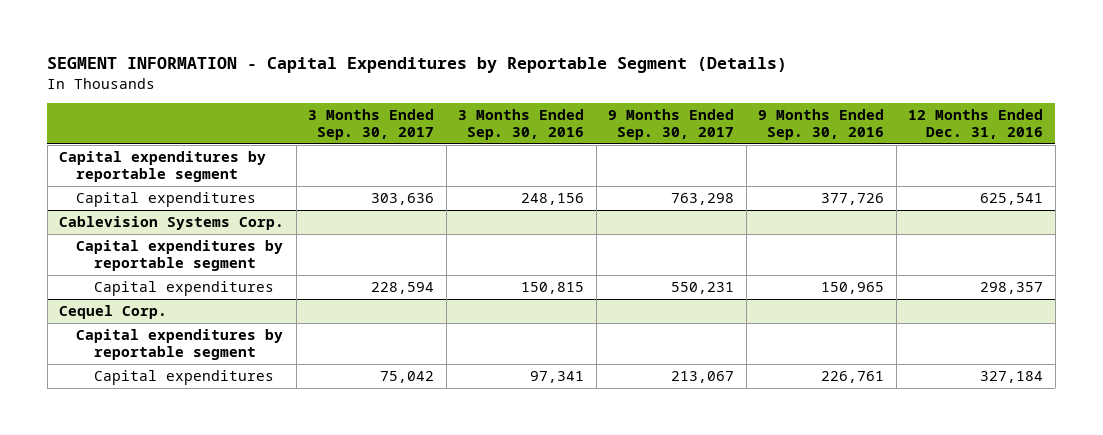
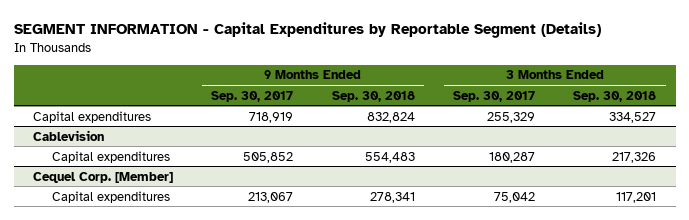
[458,108,585,141] 3 Months Ended Sep. 30, 2016 -> none
[758,108,885,141] 9 Months Ended Sep. 30, 2016 -> none
[908,108,1044,140] 12 Months Ended Dec. 31, 2016 -> none
none -> [331,90,415,102] Sep. 30, 2018
none -> [573,90,657,102] Sep. 30, 2018
[59,150,267,183] Capital expenditures by reportable segment -> none
[76,239,284,272] Capital expenditures by reportable segment -> none
[76,328,284,361] Capital expenditures by reportable segment -> none
[371,192,435,205] 303,636 -> [487,111,536,123] 255,329
[671,192,735,205] 763,298 -> [249,111,294,123] 718,919
[59,215,285,230] Cablevision Systems Corp. -> [32,129,104,141] Cablevision
[371,281,435,294] 228,594 -> [489,151,536,163] 180,287
[671,281,735,294] 550,231 -> [243,151,294,163] 505,852
[59,304,168,319] Cequel Corp. -> [32,171,173,183] Cequel Corp. [Member]

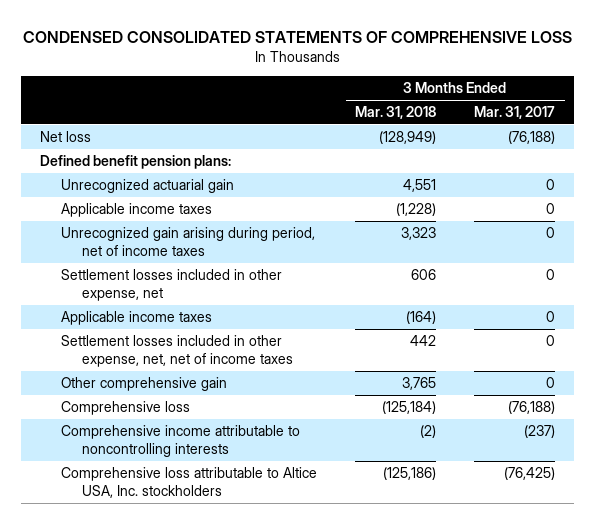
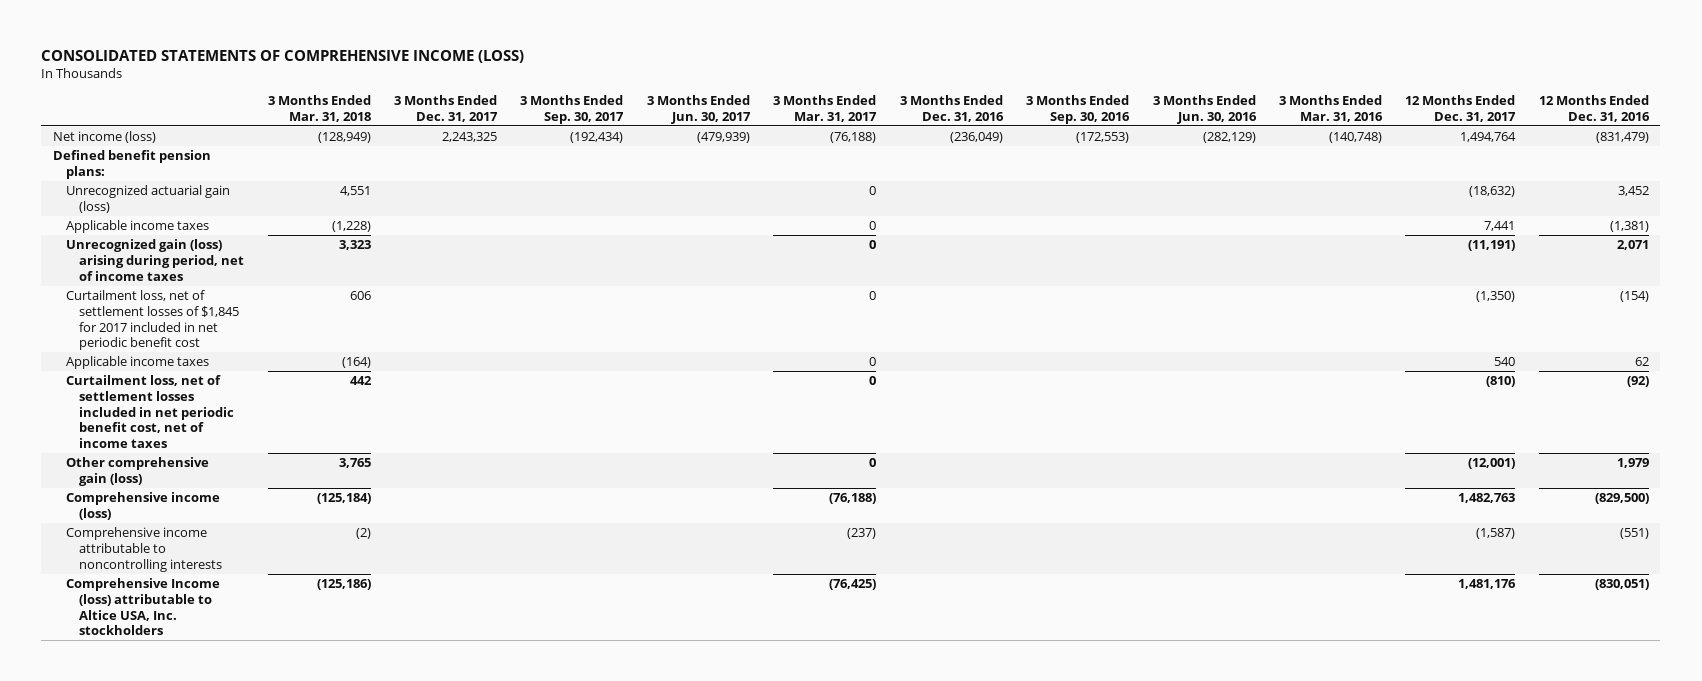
[22,31,572,44] CONDENSED CONSOLIDATED STATEMENTS OF COMPREHENSIVE LOSS -> [41,49,525,63] CONSOLIDATED STATEMENTS OF COMPREHENSIVE INCOME (LOSS)
none -> [394,95,499,122] 3 Months Ended Dec. 31, 2017
none -> [520,95,625,124] 3 Months Ended Sep. 30, 2017
none -> [646,95,751,124] 3 Months Ended Jun. 30, 2017
none -> [899,95,1004,122] 3 Months Ended Dec. 31, 2016
none -> [1026,95,1131,124] 3 Months Ended Sep. 30, 2016
none -> [1152,95,1257,124] 3 Months Ended Jun. 30, 2016
none -> [1278,95,1383,122] 3 Months Ended Mar. 31, 2016
none -> [1405,95,1517,122] 12 Months Ended Dec. 31, 2017
none -> [1538,95,1650,122] 12 Months Ended Dec. 31, 2016
[40,130,92,142] Net loss -> [52,131,156,144] Net income (loss)
[61,178,235,193] Unrecognized actuarial gain -> [66,185,231,213] Unrecognized actuarial gain (loss)
[61,226,316,257] Unrecognized gain arising during period, net of income taxes -> [66,239,245,281] Unrecognized gain (loss) arising during period, net of income taxes
[61,268,283,302] Settlement losses included in other expense, net -> [66,290,240,351] Curtailment loss, net of settlement losses of $1,845 for 2017 included in net periodic benefit cost
[61,334,294,368] Settlement losses included in other expense, net, net of income taxes -> [66,375,235,449] Curtailment loss, net of settlement losses included in net periodic benefit cost, net of income taxes
[61,376,228,391] Other comprehensive gain -> [66,457,210,486] Other comprehensive gain (loss)
[61,400,191,415] Comprehensive loss -> [66,492,221,520] Comprehensive income (loss)
[61,466,318,499] Comprehensive loss attributable to Altice USA, Inc. stockholders -> [66,578,221,636] Comprehensive Income (loss) attributable to Altice USA, Inc. stockholders

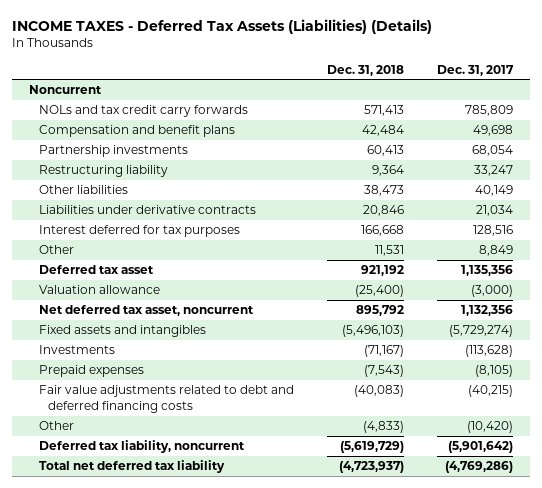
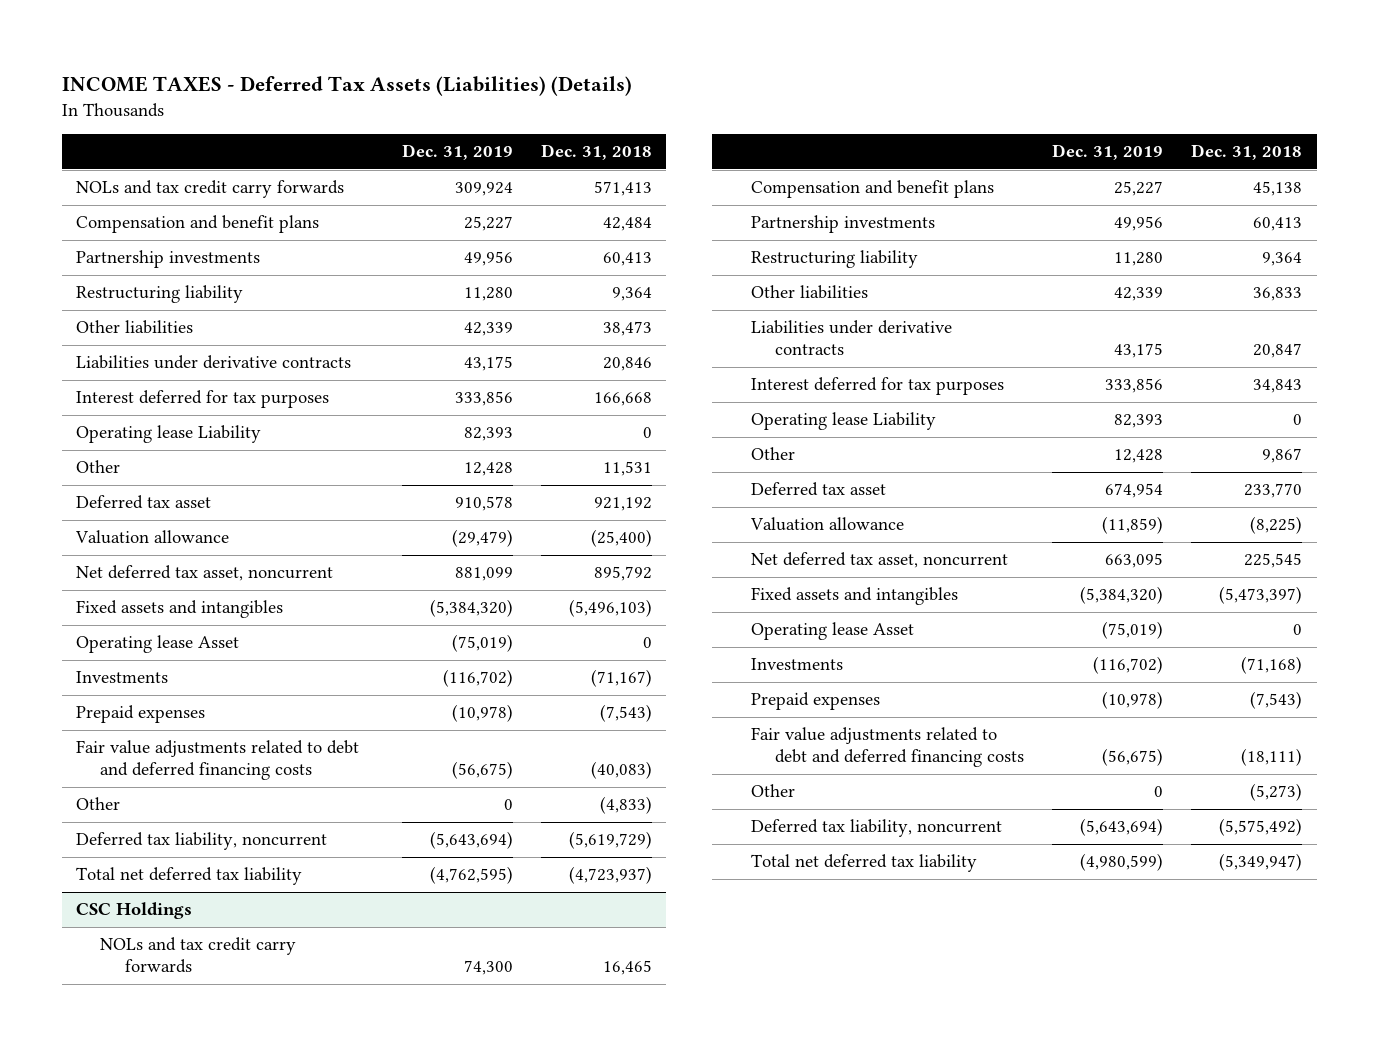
[437,64,515,76] Dec. 31, 2017 -> none
none -> [401,144,513,161] Dec. 31, 2019
[28,85,102,95] Noncurrent -> none
none -> [76,425,262,444] Operating lease Liability
none -> [76,635,240,654] Operating lease Asset
none -> [76,902,193,920] CSC Holdings
none -> [100,937,297,974] NOLs and tax credit carry forwards
none -> [750,180,994,199] Compensation and benefit plans
none -> [750,215,935,234] Partnership investments
none -> [750,250,918,269] Restructuring liability
none -> [750,285,868,300] Other liabilities
none -> [750,320,952,356] Liabilities under derivative contracts
none -> [750,377,1004,396] Interest deferred for tax purposes
none -> [750,412,936,431] Operating lease Liability
none -> [750,447,795,461] Other
none -> [750,482,886,497] Deferred tax asset
none -> [749,517,904,532] Valuation allowance
none -> [750,552,1008,569] Net deferred tax asset, noncurrent
none -> [750,587,958,606] Fixed assets and intangibles
none -> [750,622,914,641] Operating lease Asset
none -> [750,658,843,671] Investments
none -> [750,692,880,711] Prepaid expenses
none -> [750,727,1025,768] Fair value adjustments related to debt and deferred financing costs
none -> [750,784,795,798] Other
none -> [750,819,1002,838] Deferred tax liability, noncurrent
none -> [750,854,977,873] Total net deferred tax liability

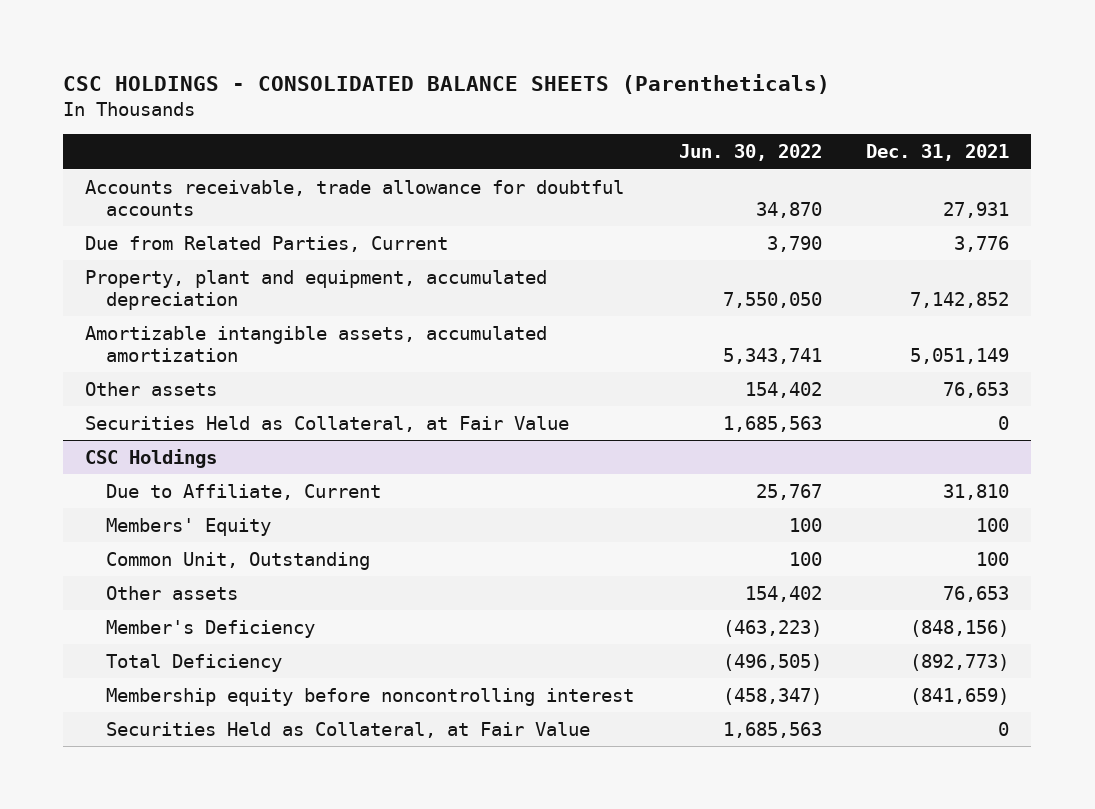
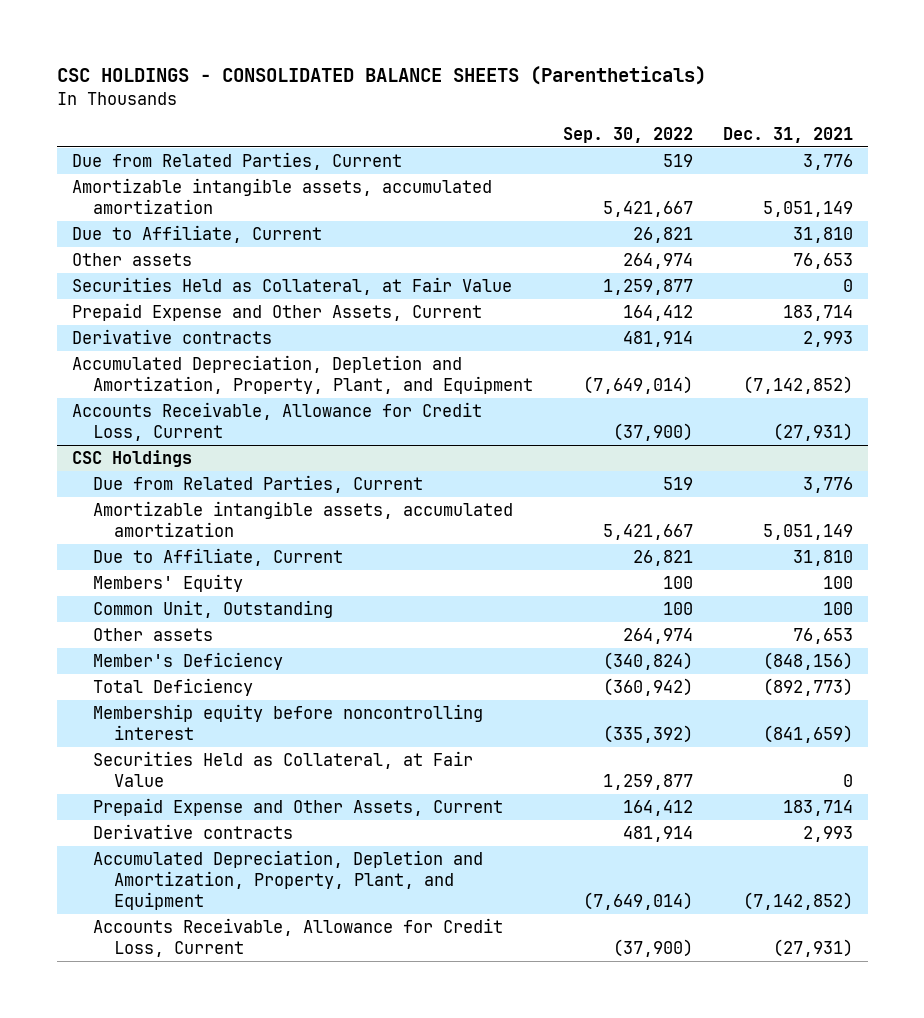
[678,144,822,162] Jun. 30, 2022 -> none
none -> [562,127,693,144] Sep. 30, 2022
[85,179,625,216] Accounts receivable, trade allowance for doubtful accounts -> none
[85,269,548,310] Property, plant and equipment, accumulated depreciation -> none
none -> [71,224,322,243] Due to Affiliate, Current
none -> [71,302,482,321] Prepaid Expense and Other Assets, Current
none -> [71,328,272,344] Derivative contracts
none -> [71,354,533,395] Accumulated Depreciation, Depletion and Amortization, Property, Plant, and Equipment
none -> [71,401,482,442] Accounts Receivable, Allowance for Credit Loss, Current
none -> [92,474,423,493] Due from Related Parties, Current
none -> [92,500,513,538] Amortizable intangible assets, accumulated amortization
none -> [92,797,503,816] Prepaid Expense and Other Assets, Current
none -> [92,823,293,839] Derivative contracts
none -> [92,849,483,911] Accumulated Depreciation, Depletion and Amortization, Property, Plant, and Equipment
none -> [92,917,503,958] Accounts Receivable, Allowance for Credit Loss, Current

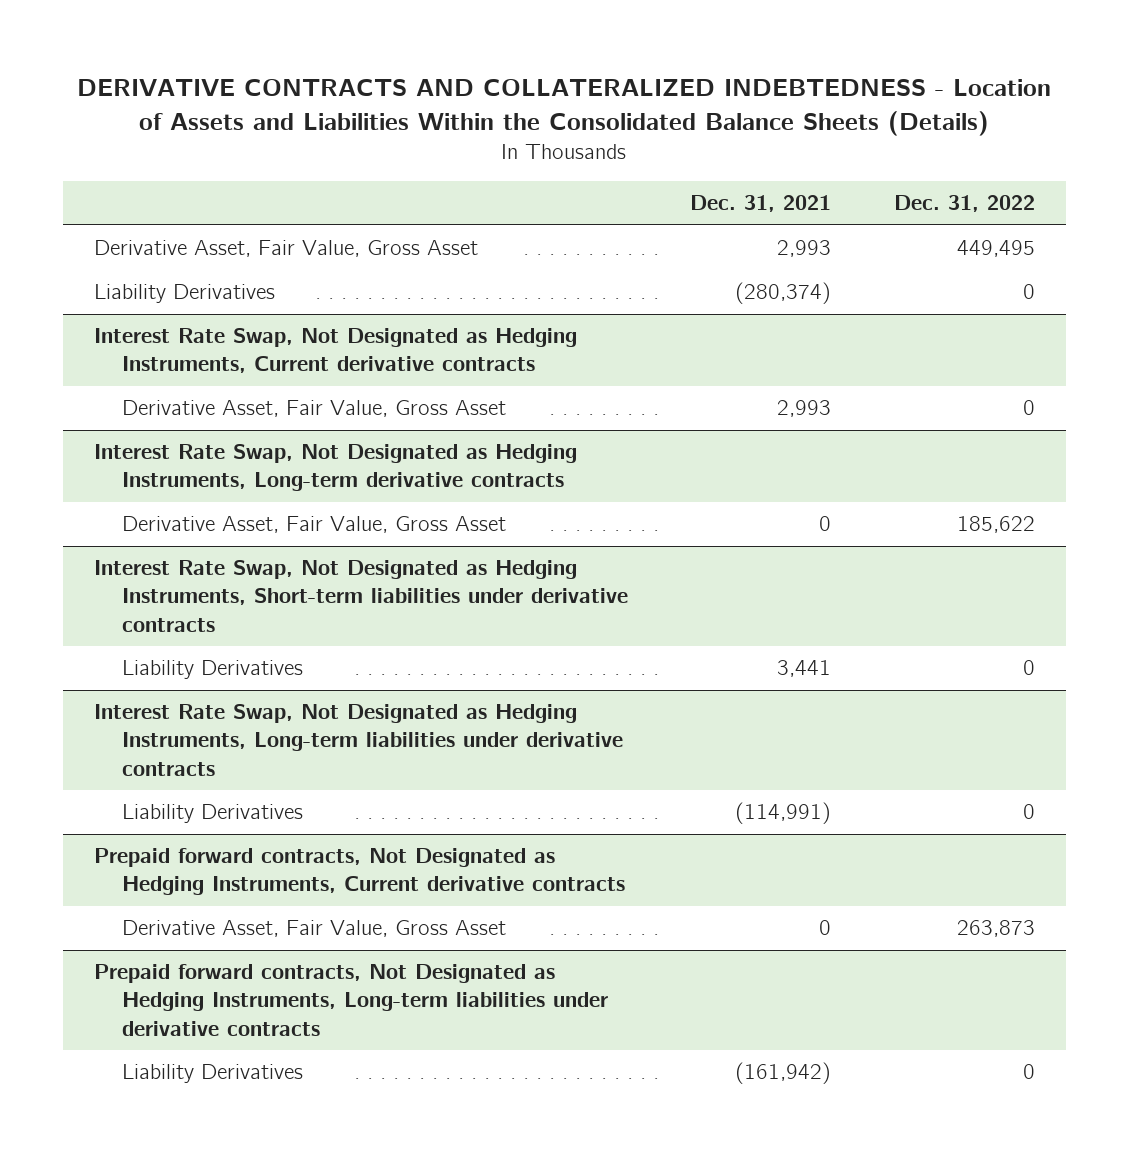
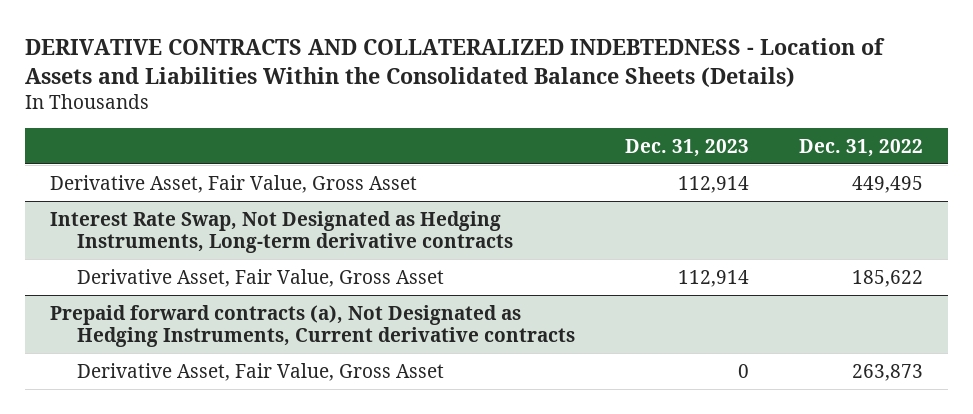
[690,195,832,213] Dec. 31, 2021 -> none
none -> [624,138,749,157] Dec. 31, 2023
[93,284,275,304] Liability Derivatives -> none
[93,328,577,374] Interest Rate Swap, Not Designated as Hedging Instruments, Current derivative contracts -> none
[122,400,507,418] Derivative Asset, Fair Value, Gross Asset -> none
[93,560,629,632] Interest Rate Swap, Not Designated as Hedging Instruments, Short-term liabilities under derivative contracts -> none
[122,660,304,680] Liability Derivatives -> none
[93,704,624,776] Interest Rate Swap, Not Designated as Hedging Instruments, Long-term liabilities under derivative contracts -> none
[122,804,304,824] Liability Derivatives -> none
[93,848,626,896] Prepaid forward contracts, Not Designated as Hedging Instruments, Current derivative contracts -> [50,304,576,348] Prepaid forward contracts (a), Not Designated as Hedging Instruments, Current derivative contracts
[93,964,609,1036] Prepaid forward contracts, Not Designated as Hedging Instruments, Long-term liabilities under derivative contracts -> none
[122,1064,304,1084] Liability Derivatives -> none

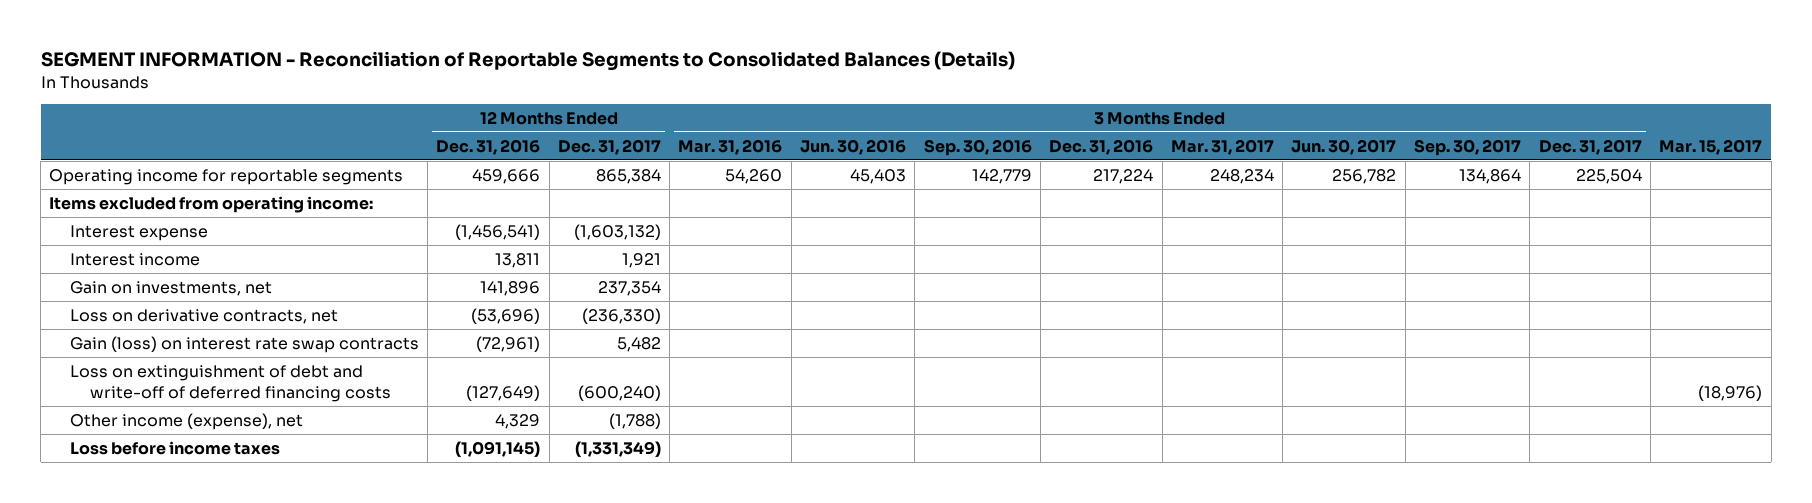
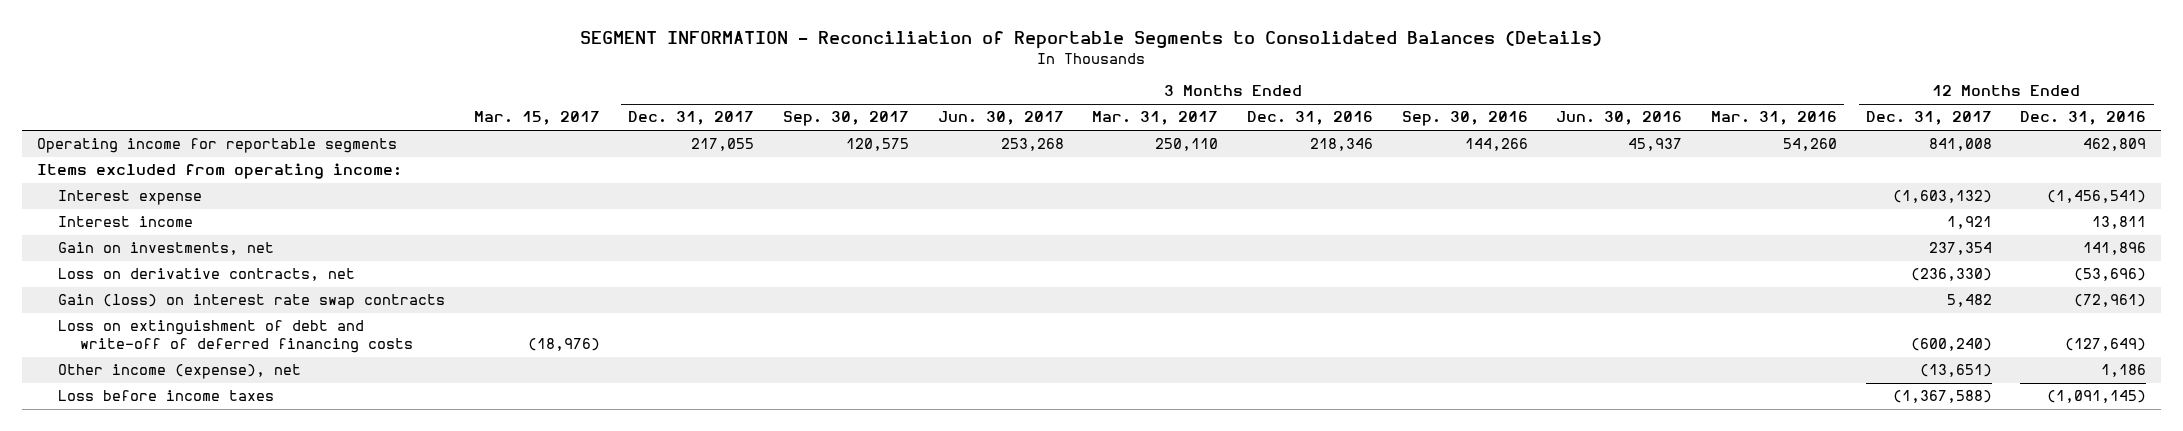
[472,168,541,184] 459,666 -> [2083,138,2147,152] 462,809
[595,168,661,184] 865,384 -> [1928,138,1992,152] 841,008
[850,168,907,184] 45,403 -> [1628,138,1683,152] 45,937
[971,168,1032,184] 142,779 -> [1464,138,1528,152] 144,266
[1093,168,1154,184] 217,224 -> [1310,138,1374,152] 218,346
[1209,168,1274,184] 248,234 -> [1155,138,1219,152] 250,110
[1332,168,1397,184] 256,782 -> [1000,138,1064,152] 253,268
[1459,168,1522,184] 134,864 -> [846,138,910,152] 120,575
[1575,168,1642,184] 225,504 -> [691,138,755,152] 217,055
[495,413,541,429] 4,329 -> [2101,364,2147,378] 1,186
[608,412,661,429] (1,788) -> [1919,364,1992,378] (13,651)
[574,440,661,457] (1,331,349) -> [1892,390,1992,404] (1,367,588)

